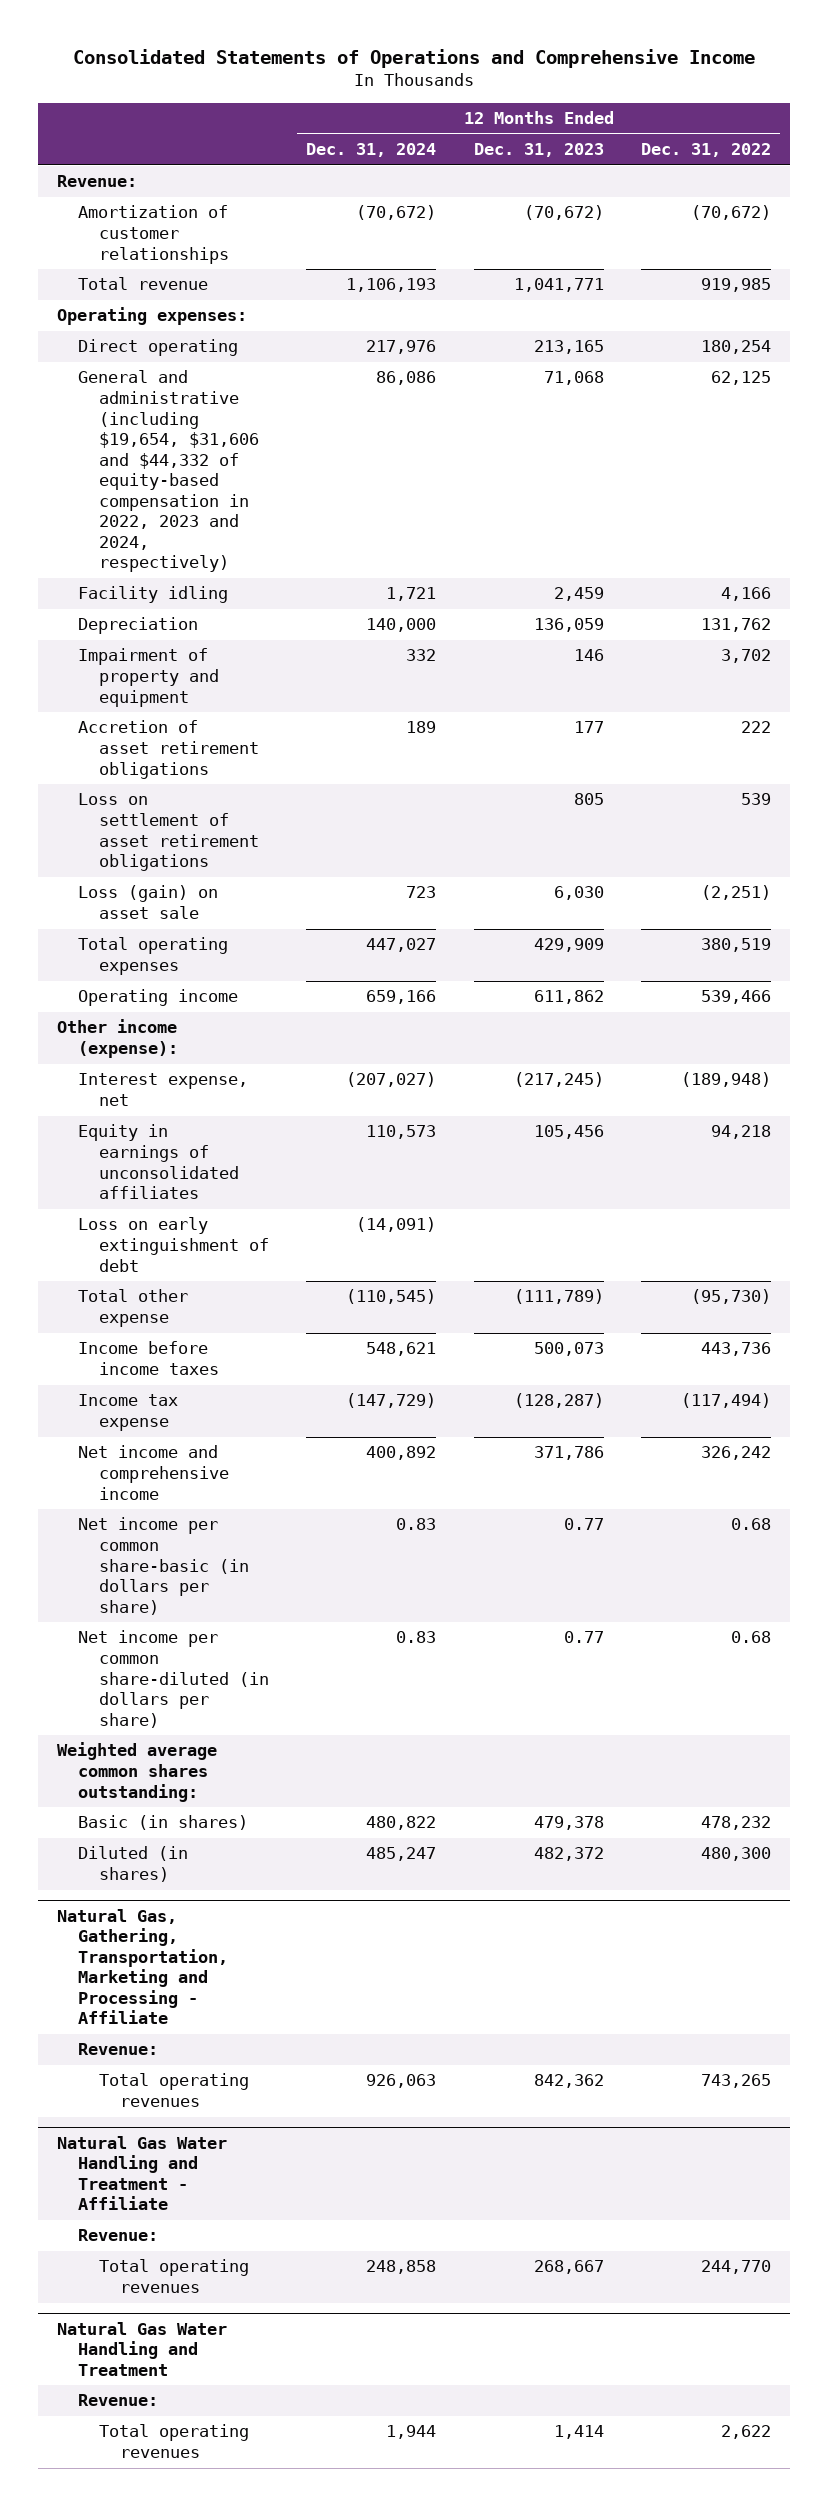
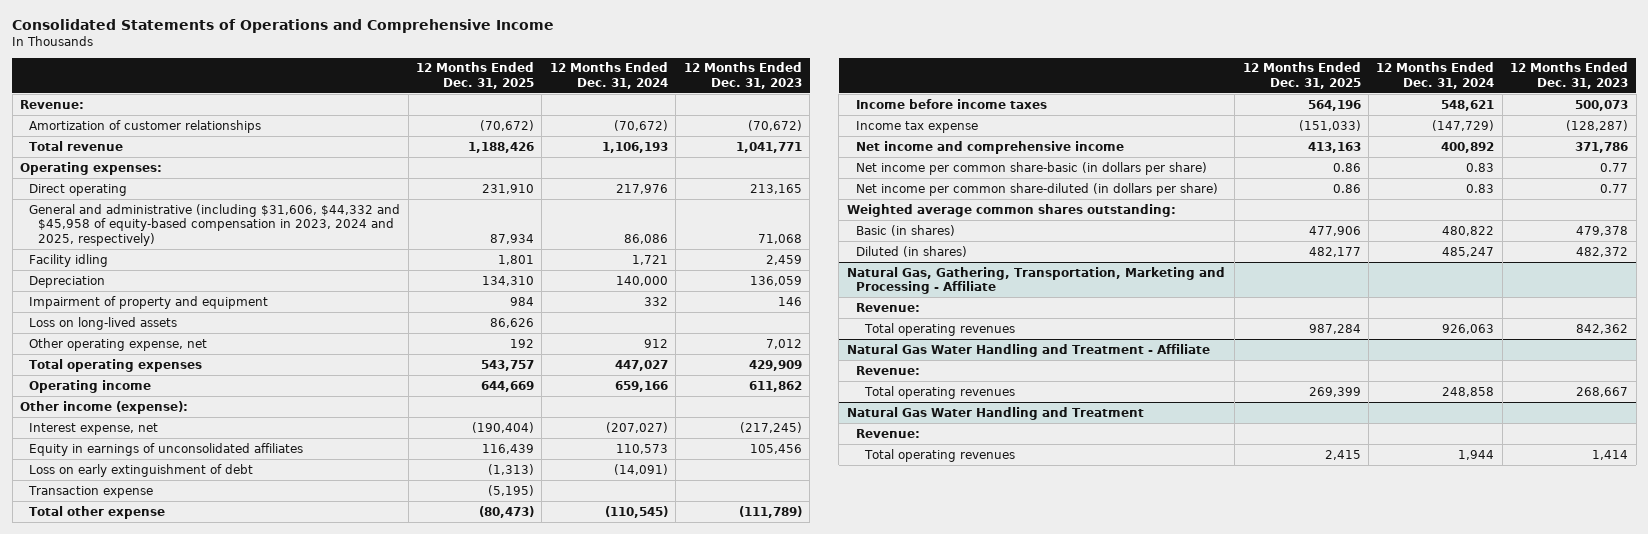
[640,143,771,158] Dec. 31, 2022 -> none
none -> [416,62,535,89] 12 Months Ended Dec. 31, 2025
[78,370,260,573] General and administrative (including $19,654, $31,606 and $44,332 of equity-based compensation in 2022, 2023 and 2024, respectively) -> [29,203,401,246] General and administrative (including $31,606, $44,332 and $45,958 of equity-based compensation in 2023, 2024 and 2025, respectively)
[78,720,260,779] Accretion of asset retirement obligations -> none
[78,793,260,872] Loss on settlement of asset retirement obligations -> none
[78,885,219,920] Loss (gain) on asset sale -> none
none -> [29,316,178,330] Loss on long-lived assets
none -> [29,337,208,351] Other operating expense, net
none -> [28,485,154,498] Transaction expense

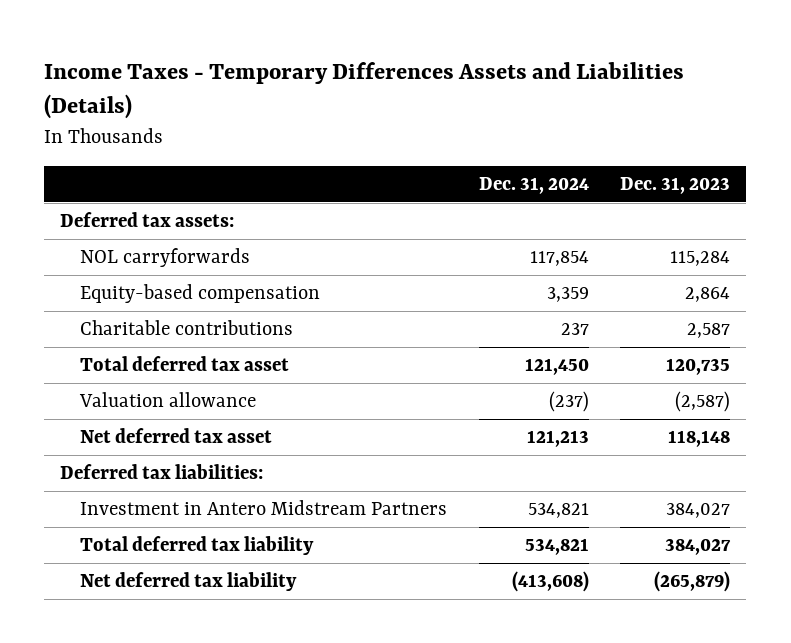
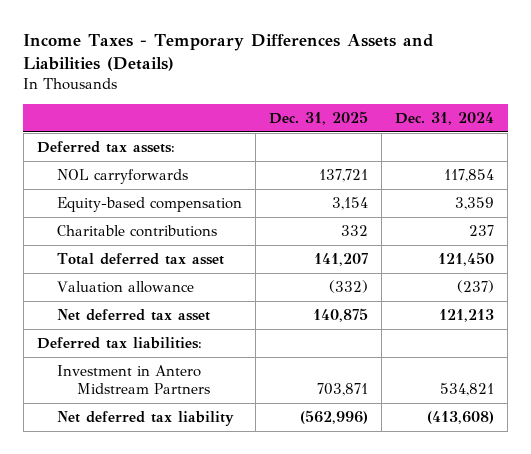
[620,177,731,195] Dec. 31, 2023 -> none
none -> [269,110,369,125] Dec. 31, 2025
[79,536,314,556] Total deferred tax liability -> none

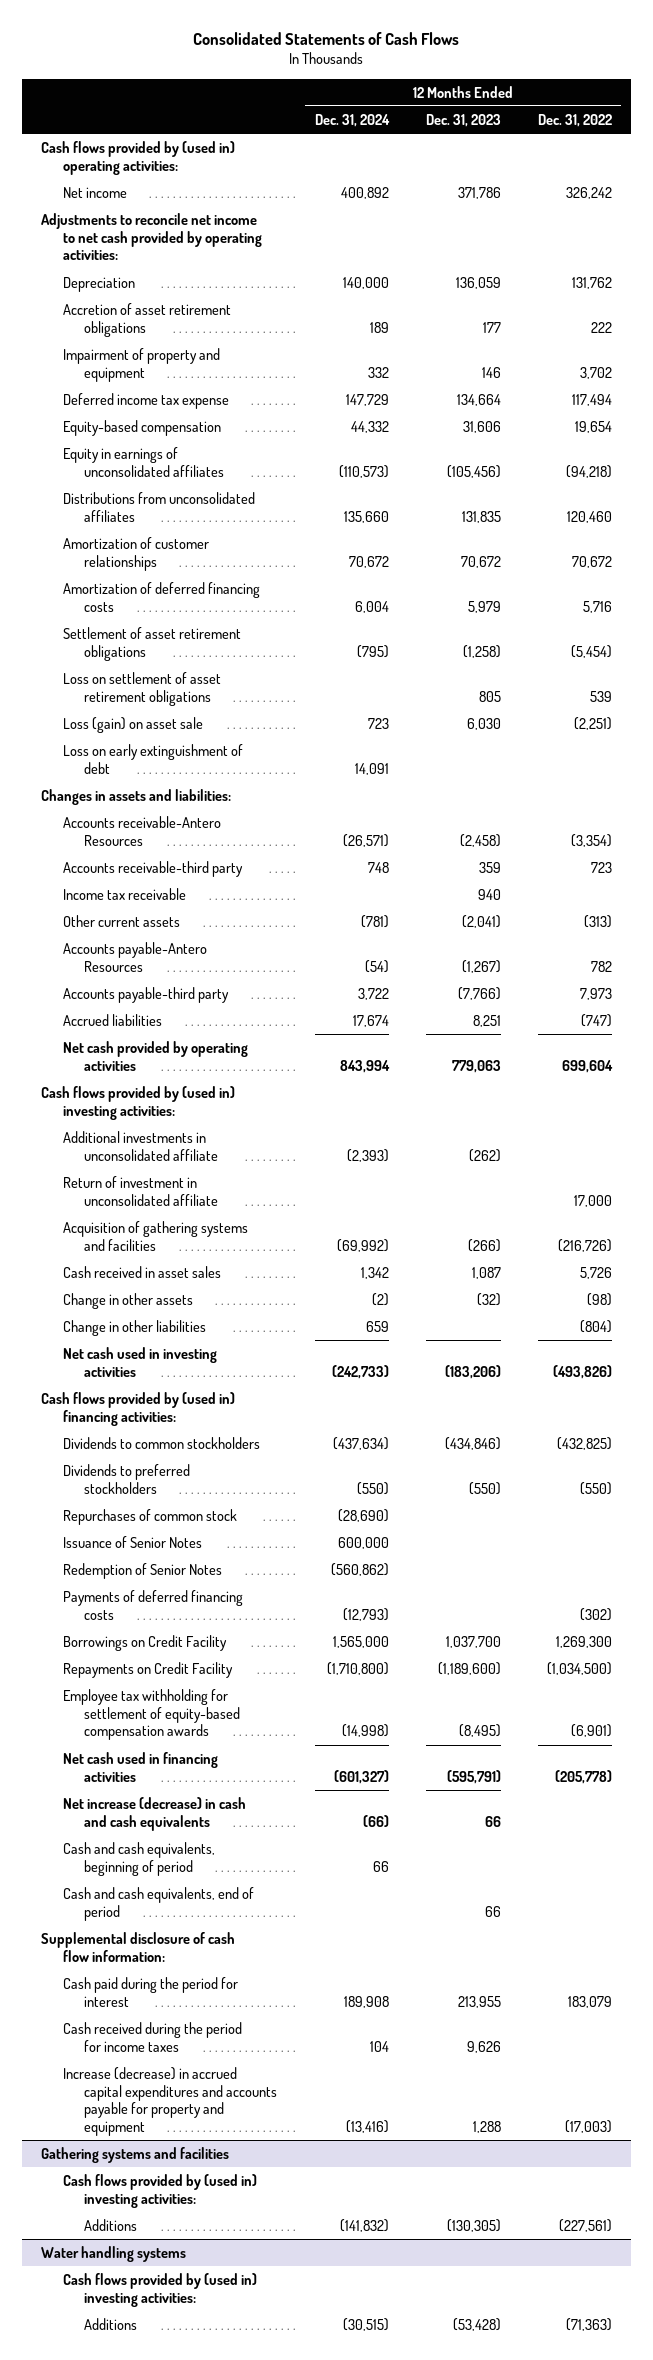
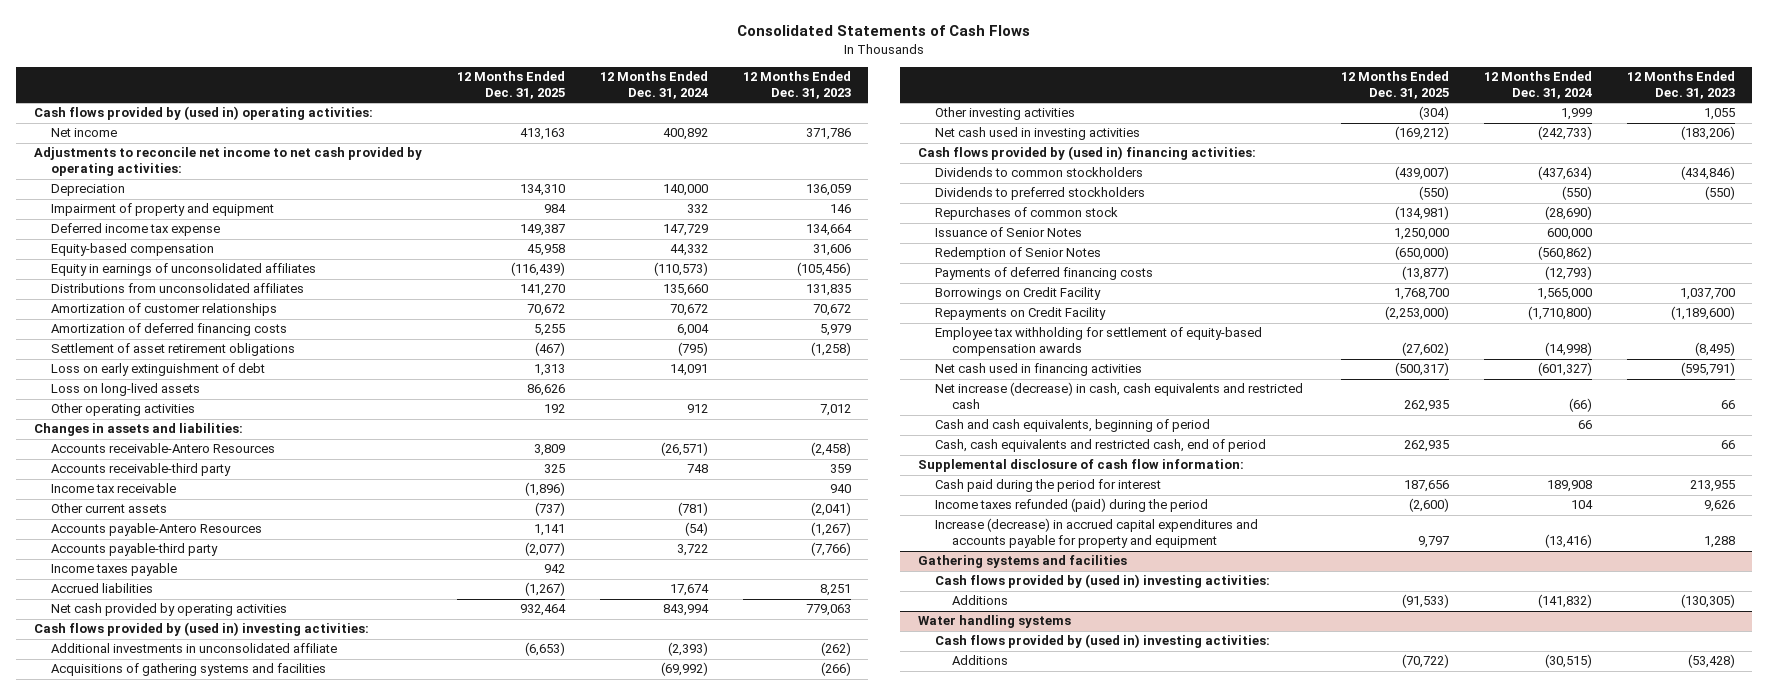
[538,113,613,127] Dec. 31, 2022 -> none
none -> [456,71,565,100] 12 Months Ended Dec. 31, 2025
[62,302,231,337] Accretion of asset retirement obligations -> none
[62,671,221,706] Loss on settlement of asset retirement obligations -> none
[62,716,203,733] Loss (gain) on asset sale -> none
none -> [50,383,200,397] Loss on long-lived assets
none -> [50,403,195,417] Other operating activities
none -> [50,563,177,577] Income taxes payable
[62,1175,219,1206] Return of investment in unconsolidated affiliate -> none
[62,1265,221,1278] Cash received in asset sales -> none
[62,1292,193,1309] Change in other assets -> none
[62,1319,206,1336] Change in other liabilities -> none
[62,1220,248,1251] Acquisition of gathering systems and facilities -> [50,663,326,677] Acquisitions of gathering systems and facilities
none -> [934,107,1075,121] Other investing activities
[62,1796,246,1831] Net increase (decrease) in cash and cash equivalents -> [934,382,1303,410] Net increase (decrease) in cash, cash equivalents and restricted cash
[62,1886,254,1921] Cash and cash equivalents, end of period -> [934,439,1266,453] Cash, cash equivalents and restricted cash, end of period
[62,2021,242,2052] Cash received during the period for income taxes -> [934,498,1208,513] Income taxes refunded (paid) during the period

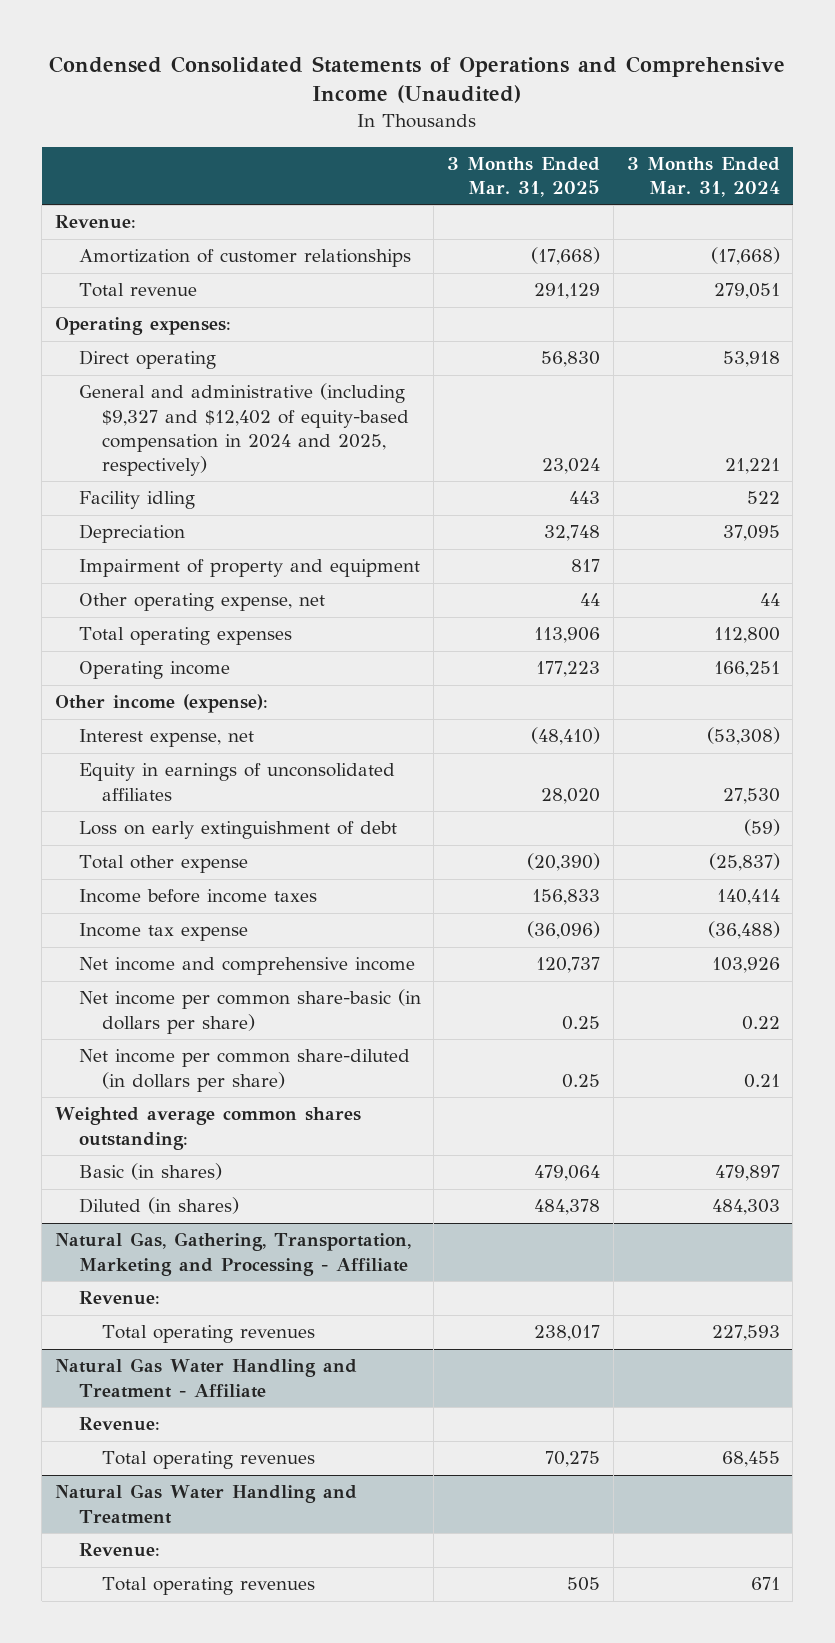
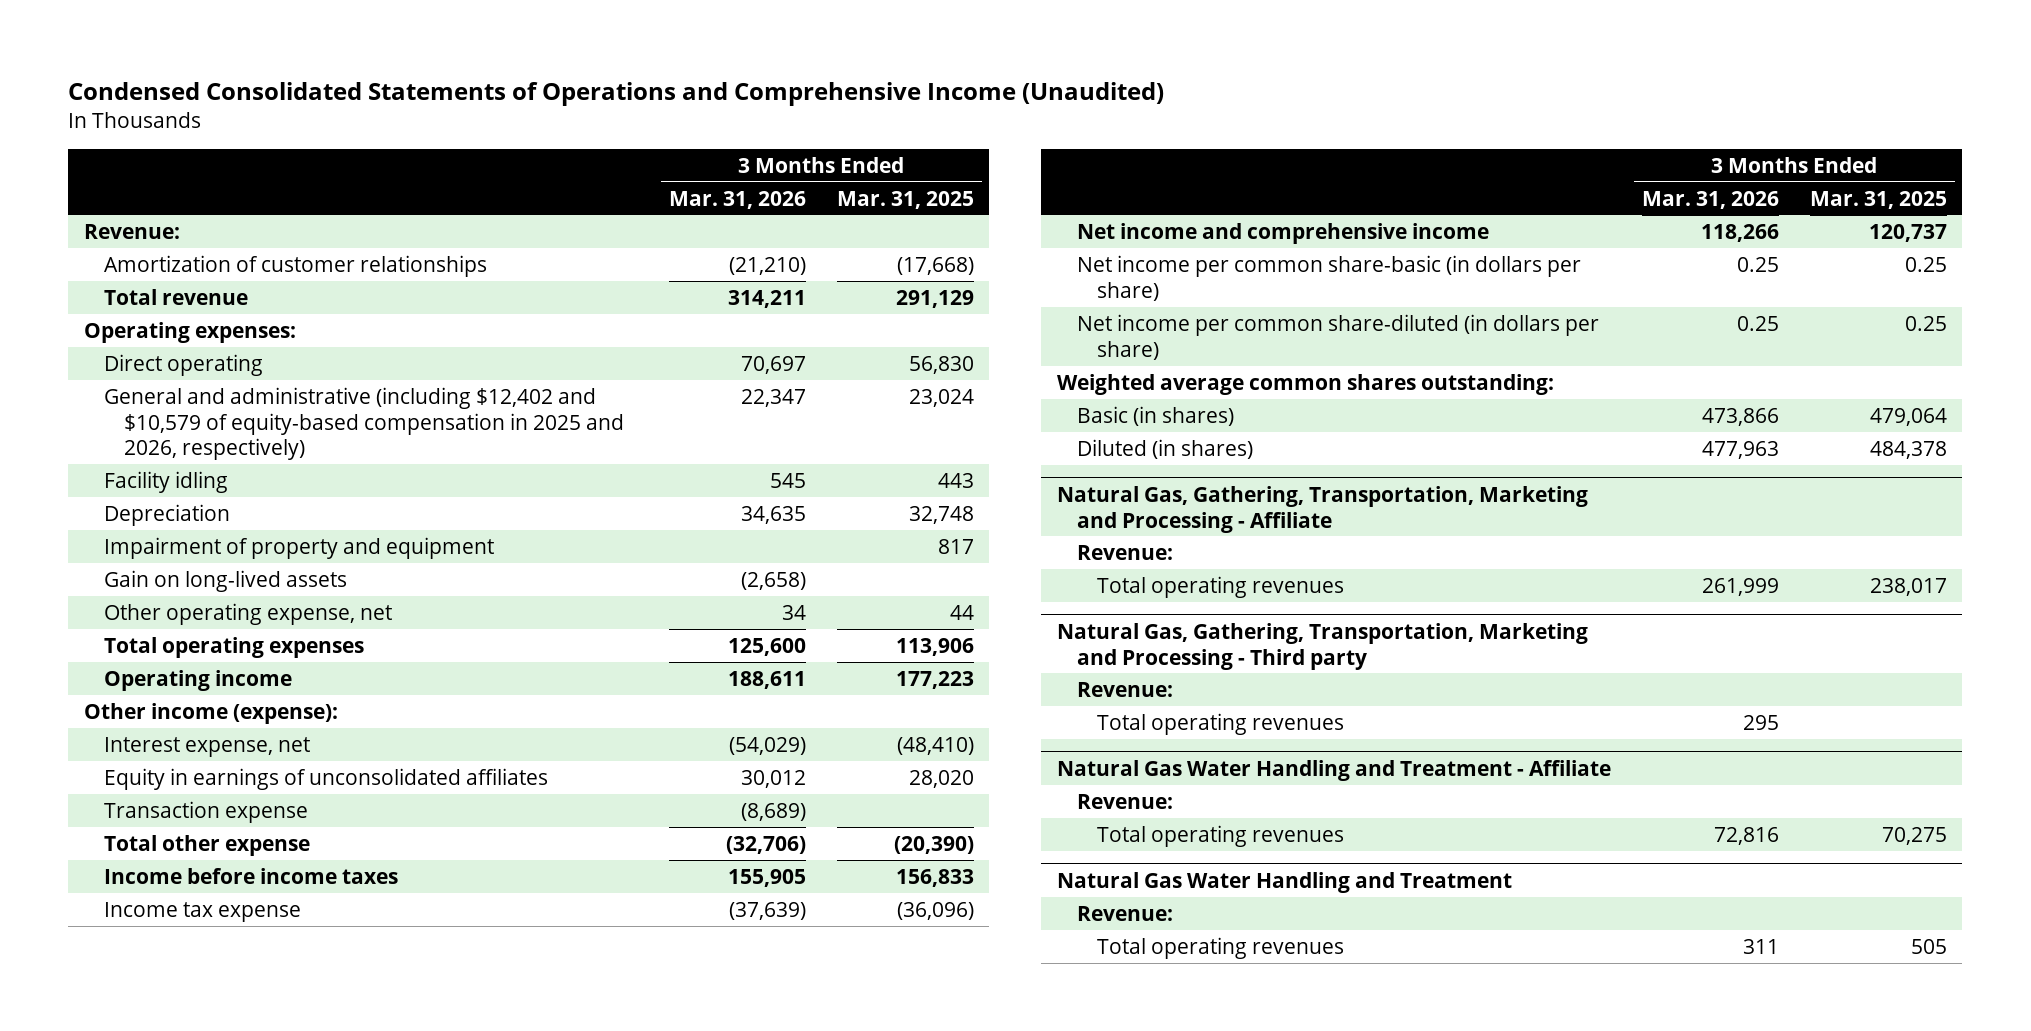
[626,156,780,198] 3 Months Ended Mar. 31, 2024 -> none
none -> [668,190,806,209] Mar. 31, 2026
[78,383,410,477] General and administrative (including $9,327 and $12,402 of equity-based compensation in 2024 and 2025, respectively) -> [103,386,624,461] General and administrative (including $12,402 and $10,579 of equity-based compensation in 2025 and 2026, respectively)
none -> [103,569,347,592] Gain on long-lived assets
[78,821,397,840] Loss on early extinguishment of debt -> none
none -> [103,800,308,823] Transaction expense
none -> [1056,622,1588,670] Natural Gas, Gathering, Transportation, Marketing and Processing - Third party
none -> [1076,681,1173,697] Revenue:
none -> [1096,712,1344,735] Total operating revenues

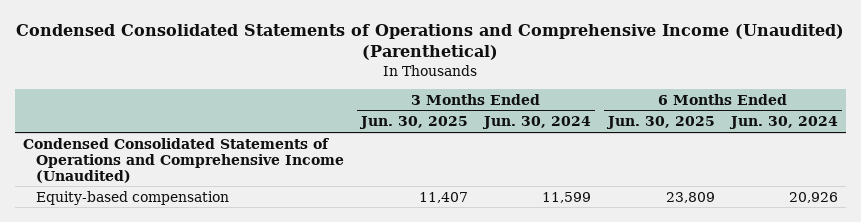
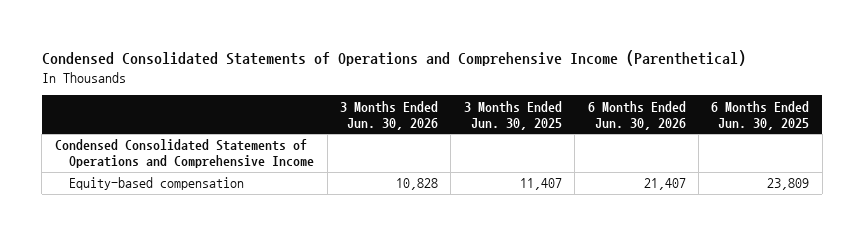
[16,23,845,61] Condensed Consolidated Statements of Operations and Comprehensive Income (Unaudited) (Parenthetical) -> [41,50,746,67] Condensed Consolidated Statements of Operations and Comprehensive Income (Parenthetical)
[482,116,592,130] Jun. 30, 2024 -> none
[729,116,839,130] Jun. 30, 2024 -> none
none -> [339,100,438,130] 3 Months Ended Jun. 30, 2026
none -> [587,100,686,130] 6 Months Ended Jun. 30, 2026
[22,137,345,183] Condensed Consolidated Statements of Operations and Comprehensive Income (Unaudited) -> [54,139,315,169] Condensed Consolidated Statements of Operations and Comprehensive Income

